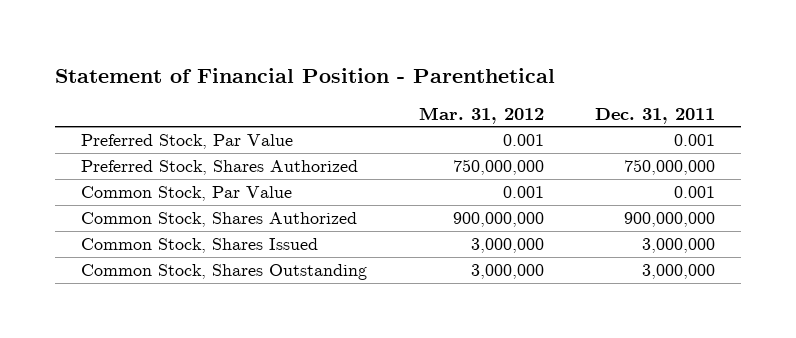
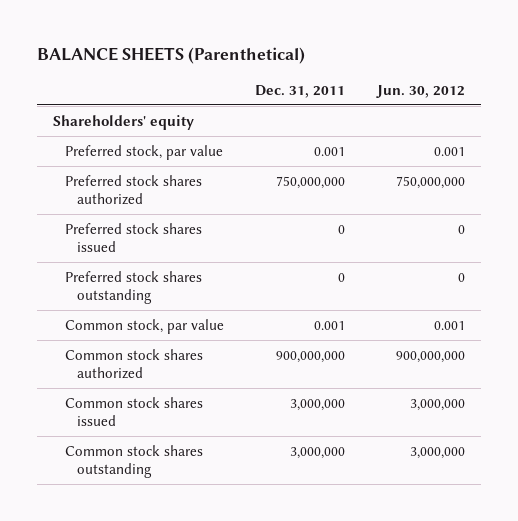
[55,67,556,83] Statement of Financial Position - Parenthetical -> [36,47,305,65] BALANCE SHEETS (Parenthetical)
[418,106,544,124] Mar. 31, 2012 -> none
none -> [375,84,465,98] Jun. 30, 2012
none -> [52,114,194,130] Shareholders' equity
[81,134,294,150] Preferred Stock, Par Value -> [64,144,223,160] Preferred stock, par value
[81,160,359,176] Preferred Stock, Shares Authorized -> [64,174,202,205] Preferred stock shares authorized
none -> [64,222,202,252] Preferred stock shares issued
none -> [64,270,202,304] Preferred stock shares outstanding
[81,186,293,202] Common Stock, Par Value -> [64,318,224,334] Common stock, par value
[81,212,358,228] Common Stock, Shares Authorized -> [64,348,203,379] Common stock shares authorized
[81,238,319,254] Common Stock, Shares Issued -> [64,396,203,426] Common stock shares issued
[81,264,368,281] Common Stock, Shares Outstanding -> [64,444,203,478] Common stock shares outstanding

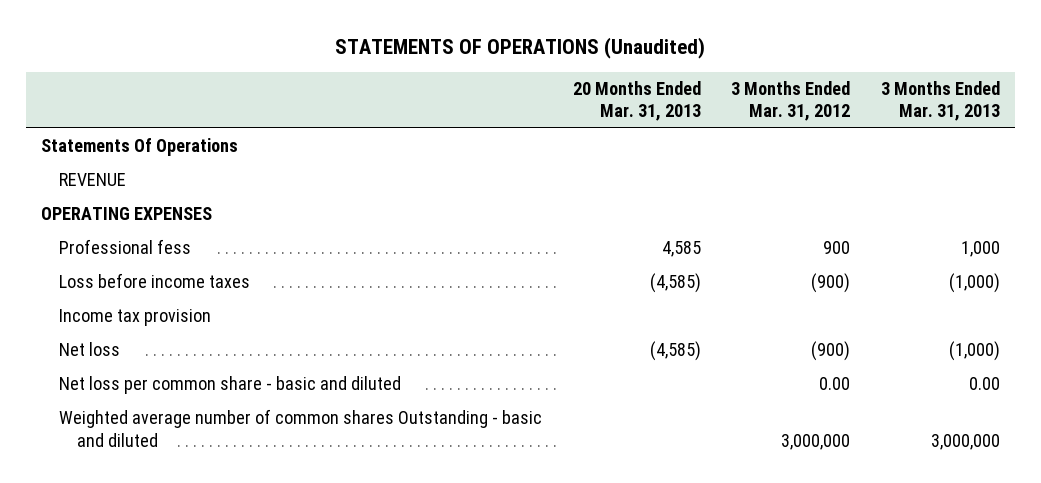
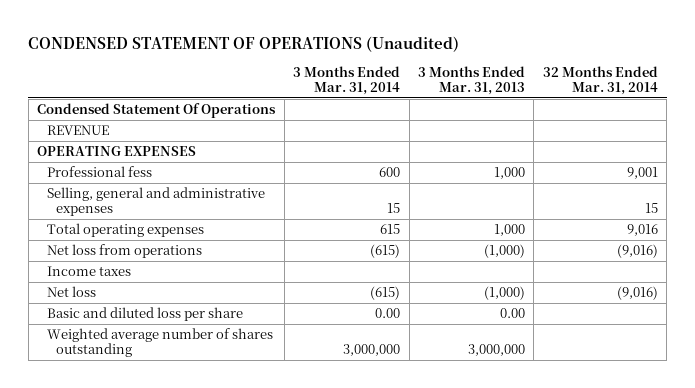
[335,36,706,59] STATEMENTS OF OPERATIONS (Unaudited) -> [28,35,460,52] CONDENSED STATEMENT OF OPERATIONS (Unaudited)
[572,80,701,122] 20 Months Ended Mar. 31, 2013 -> none
[731,80,851,122] 3 Months Ended Mar. 31, 2012 -> none
none -> [293,65,401,95] 3 Months Ended Mar. 31, 2014
none -> [542,65,658,95] 32 Months Ended Mar. 31, 2014
[41,138,239,157] Statements Of Operations -> [37,103,277,119] Condensed Statement Of Operations
none -> [46,187,265,217] Selling, general and administrative expenses
none -> [46,223,204,238] Total operating expenses
[59,273,251,289] Loss before income taxes -> [46,244,202,259] Net loss from operations
[59,309,212,327] Income tax provision -> [46,266,131,277] Income taxes
[59,376,402,395] Net loss per common share - basic and diluted -> [46,307,243,322] Basic and diluted loss per share
[59,409,543,447] Weighted average number of common shares Outstanding - basic and diluted -> [46,328,273,358] Weighted average number of shares outstanding

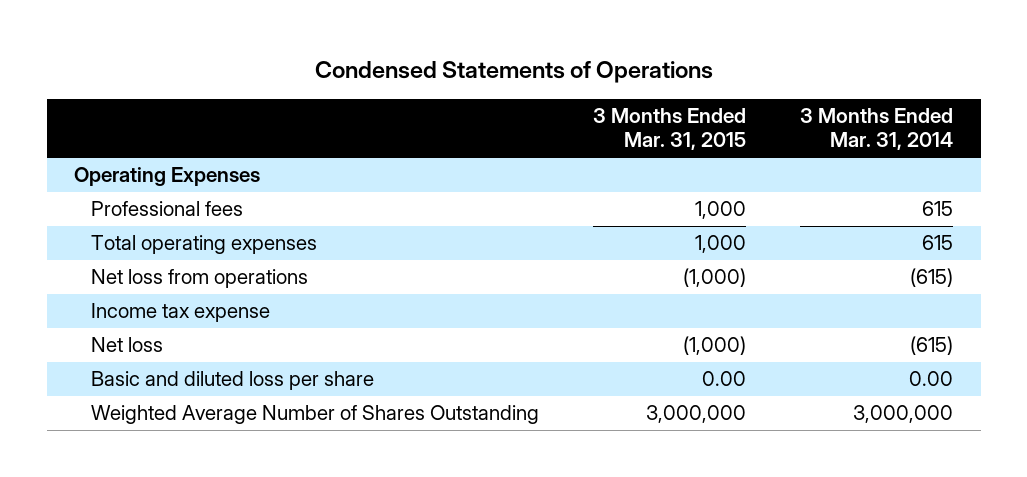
[28,35,460,52] CONDENSED STATEMENT OF OPERATIONS (Unaudited) -> [314,61,713,84] Condensed Statements of Operations
[417,65,525,95] 3 Months Ended Mar. 31, 2013 -> none
[542,65,658,95] 32 Months Ended Mar. 31, 2014 -> none
none -> [592,108,746,151] 3 Months Ended Mar. 31, 2015
[37,103,277,119] Condensed Statement Of Operations -> none
[46,125,109,136] REVENUE -> none
[46,187,265,217] Selling, general and administrative expenses -> none
[37,146,197,157] OPERATING EXPENSES -> [73,167,260,187] Operating Expenses
[46,166,152,178] Professional fess -> [90,201,243,217] Professional fees
[379,167,401,178] 600 -> [922,201,954,217] 615
[46,266,131,277] Income taxes -> [90,303,270,323] Income tax expense
[46,328,273,358] Weighted average number of shares outstanding -> [90,405,539,425] Weighted Average Number of Shares Outstanding

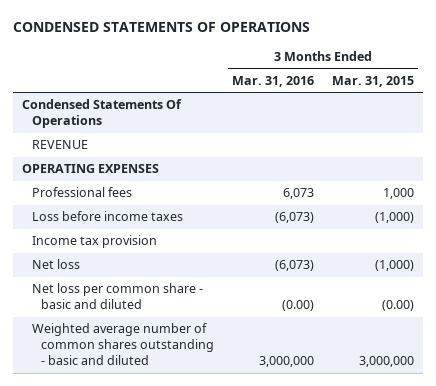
[314,61,713,84] Condensed Statements of Operations -> [12,21,310,32] CONDENSED STATEMENTS OF OPERATIONS
[800,108,954,151] 3 Months Ended Mar. 31, 2014 -> none
none -> [232,75,315,87] Mar. 31, 2016
none -> [21,99,182,129] Condensed Statements Of Operations
none -> [31,140,88,150] REVENUE
[73,167,260,187] Operating Expenses -> [21,164,159,174] OPERATING EXPENSES
[90,235,317,255] Total operating expenses -> none
[90,269,308,289] Net loss from operations -> [31,211,183,222] Loss before income taxes
[90,303,270,323] Income tax expense -> [31,235,157,249] Income tax provision
[90,371,374,391] Basic and diluted loss per share -> [31,283,203,310] Net loss per common share - basic and diluted
[701,371,746,387] 0.00 -> [381,300,414,312] (0.00)
[90,405,539,425] Weighted Average Number of Shares Outstanding -> [31,323,215,366] Weighted average number of common shares outstanding - basic and diluted

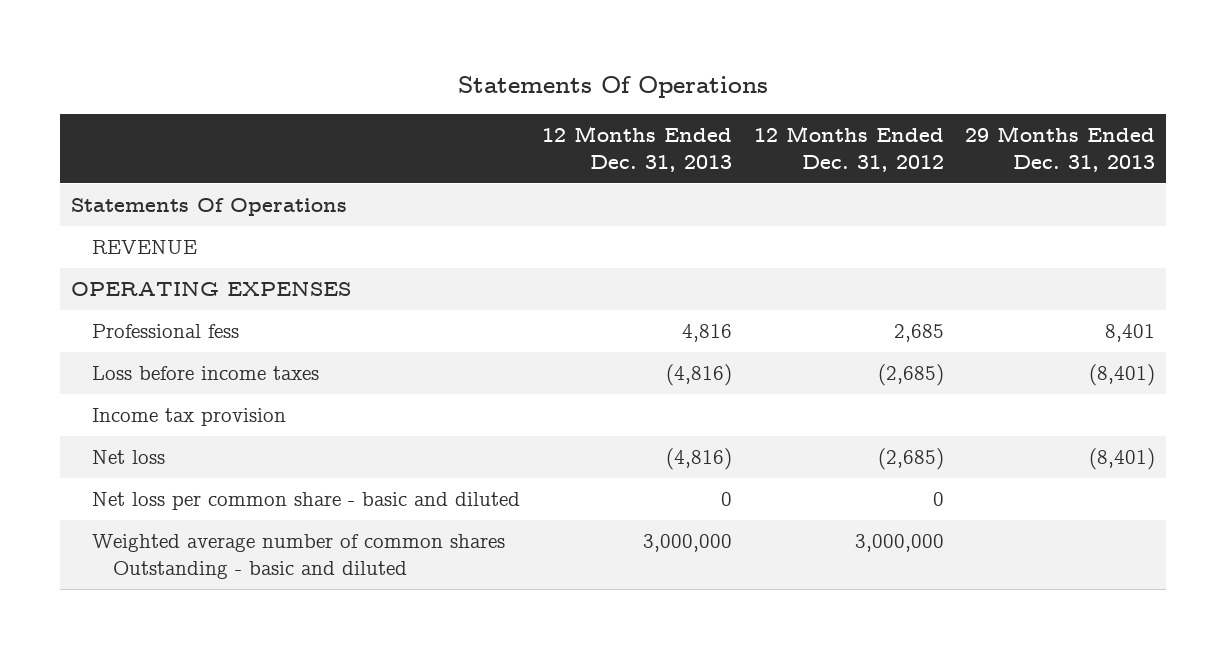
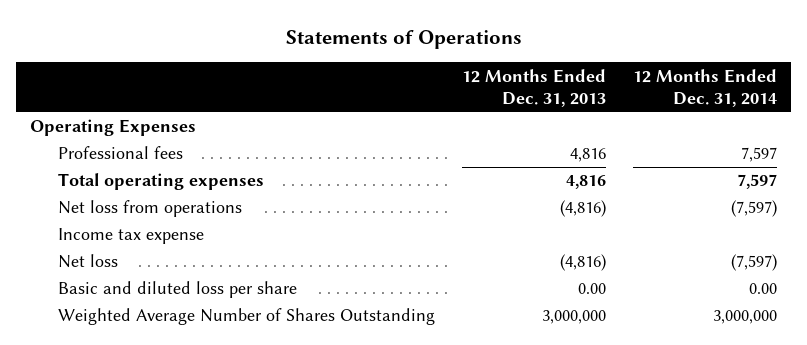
[458,75,769,98] Statements Of Operations -> [285,30,522,50] Statements of Operations
[753,126,944,172] 12 Months Ended Dec. 31, 2012 -> none
[965,126,1156,172] 29 Months Ended Dec. 31, 2013 -> none
none -> [633,68,778,107] 12 Months Ended Dec. 31, 2014
[71,198,348,217] Statements Of Operations -> none
[91,240,197,255] REVENUE -> none
[71,281,352,297] OPERATING EXPENSES -> [30,119,197,137] Operating Expenses
[91,324,239,339] Professional fess -> [57,146,183,160] Professional fees
none -> [57,173,264,191] Total operating expenses
[91,366,319,381] Loss before income taxes -> [57,200,242,218] Net loss from operations
[91,408,286,427] Income tax provision -> [57,228,204,245] Income tax expense
[91,492,520,511] Net loss per common share - basic and diluted -> [57,281,297,299] Basic and diluted loss per share
[720,492,732,507] 0 -> [577,283,606,295] 0.00
[91,534,505,580] Weighted average number of common shares Outstanding - basic and diluted -> [57,308,435,326] Weighted Average Number of Shares Outstanding

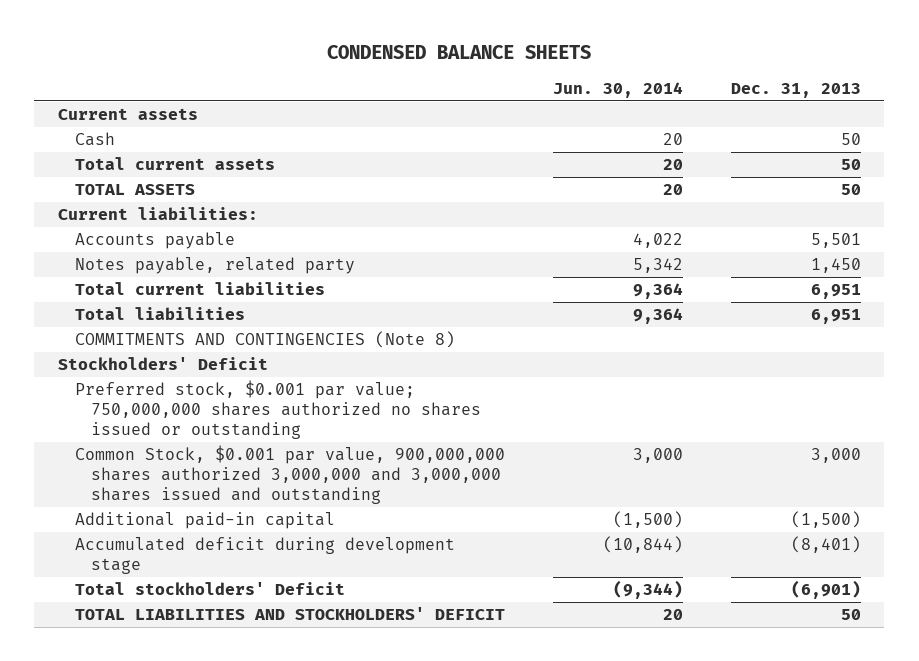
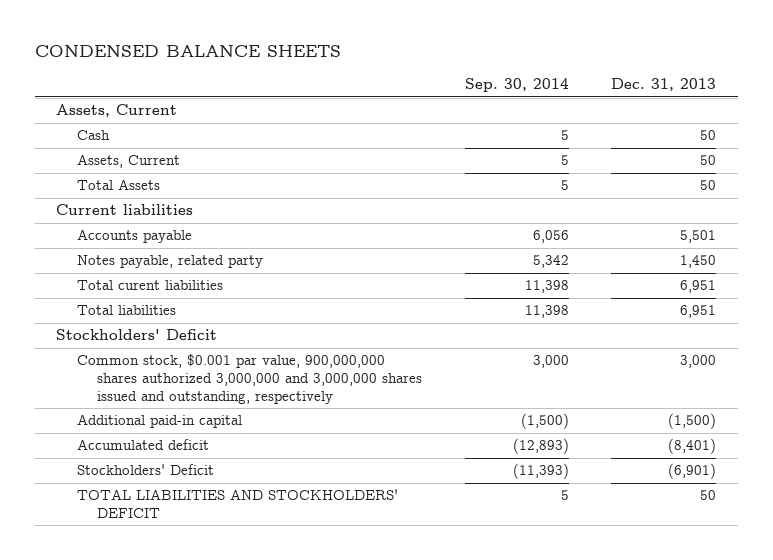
[552,81,683,98] Jun. 30, 2014 -> none
none -> [464,78,569,93] Sep. 30, 2014
[58,108,199,121] Current assets -> [56,104,178,118] Assets, Current
[74,157,275,171] Total current assets -> [76,154,180,169] Assets, Current
[74,184,195,196] TOTAL ASSETS -> [76,179,160,191] Total Assets
[58,207,259,221] Current liabilities: -> [56,204,194,216] Current liabilities
[74,282,325,296] Total current liabilities -> [76,280,223,291] Total curent liabilities
[74,331,455,349] COMMITMENTS AND CONTINGENCIES (Note 8) -> none
[74,380,482,440] Preferred stock, $0.001 par value; 750,000,000 shares authorized no shares issued or outstanding -> none
[74,445,505,505] Common Stock, $0.001 par value, 900,000,000 shares authorized 3,000,000 and 3,000,000 shares issued and outstanding -> [76,354,422,404] Common stock, $0.001 par value, 900,000,000 shares authorized 3,000,000 and 3,000,000 shares issued and outstanding, respectively
[74,537,455,575] Accumulated deficit during development stage -> [76,439,209,451] Accumulated deficit
[74,582,345,596] Total stockholders' Deficit -> [76,464,214,476] Stockholders' Deficit

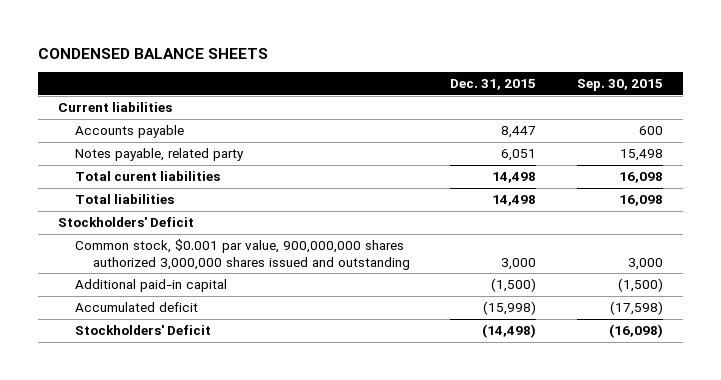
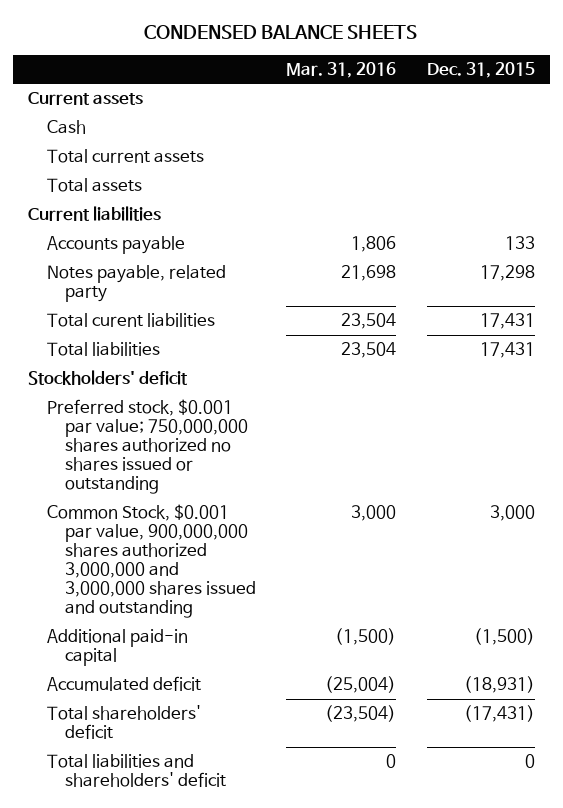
[576,79,663,92] Sep. 30, 2015 -> none
none -> [286,62,397,79] Mar. 31, 2016
none -> [28,92,144,106] Current assets
none -> [46,120,86,135] Cash
none -> [46,149,204,164] Total current assets
none -> [46,178,142,193] Total assets
[501,126,537,139] 8,447 -> [504,236,535,251] 133
[501,149,537,162] 6,051 -> [479,265,535,282] 17,298
[492,172,537,184] 14,498 -> [479,313,535,330] 17,431
[492,195,537,207] 14,498 -> [479,342,535,359] 17,431
[57,217,194,228] Stockholders' Deficit -> [28,370,189,386] Stockholders' deficit
none -> [46,399,249,495] Preferred stock, $0.001 par value; 750,000,000 shares authorized no shares issued or outstanding
[75,239,410,270] Common stock, $0.001 par value, 900,000,000 shares authorized 3,000,000 shares issued and outstanding -> [46,504,257,619] Common Stock, $0.001 par value, 900,000,000 shares authorized 3,000,000 and 3,000,000 shares issued and outstanding
[483,301,537,316] (15,998) -> [463,676,535,694] (18,931)
[75,325,212,336] Stockholders' Deficit -> [46,705,201,740] Total shareholders' deficit
[482,324,537,339] (14,498) -> [463,705,535,723] (17,431)
none -> [46,754,227,788] Total liabilities and shareholders' deficit

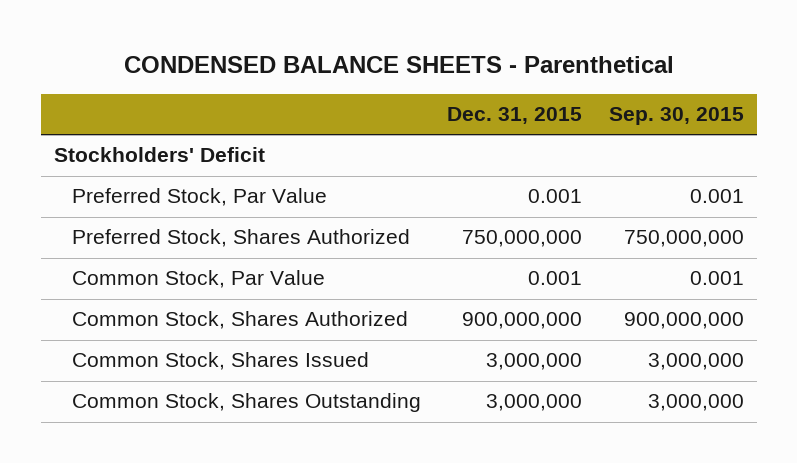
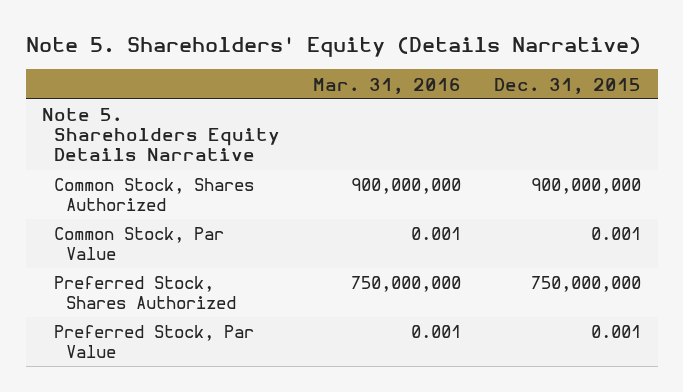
[123,55,674,73] CONDENSED BALANCE SHEETS - Parenthetical -> [25,37,641,58] Note 5. Shareholders' Equity (Details Narrative)
[608,107,744,126] Sep. 30, 2015 -> none
none -> [313,77,462,94] Mar. 31, 2016
[53,147,265,163] Stockholders' Deficit -> none
none -> [42,108,281,162] Note 5. Shareholders Equity Details Narrative
[72,352,370,371] Common Stock, Shares Issued -> none
[72,393,422,413] Common Stock, Shares Outstanding -> none
[72,270,326,289] Common Stock, Par Value -> [54,227,225,261] Common Stock, Par Value
[72,229,411,248] Preferred Stock, Shares Authorized -> [54,276,237,310] Preferred Stock, Shares Authorized
[72,188,328,207] Preferred Stock, Par Value -> [54,325,255,359] Preferred Stock, Par Value

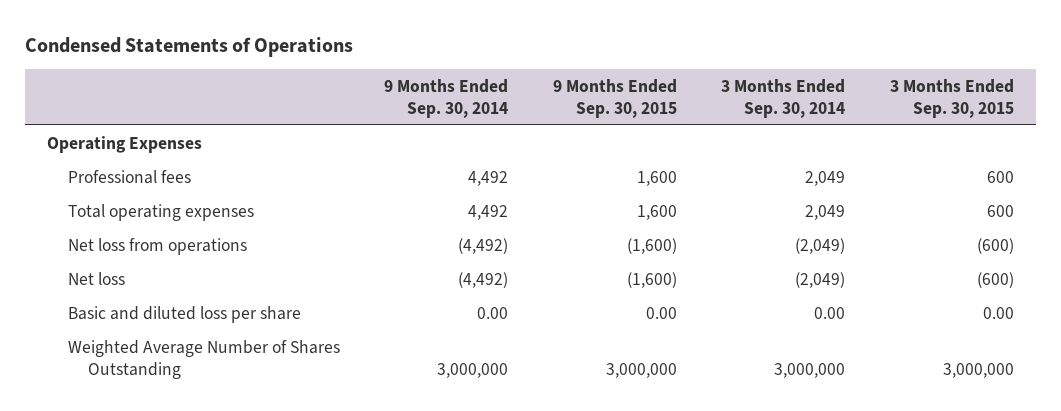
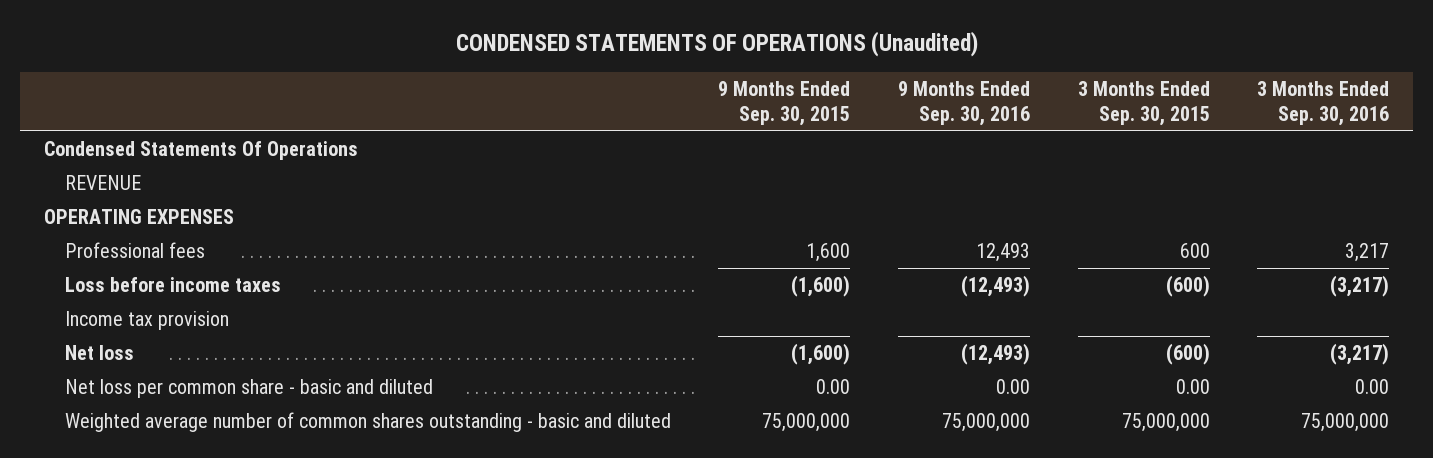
[24,36,353,57] Condensed Statements of Operations -> [455,31,978,58] CONDENSED STATEMENTS OF OPERATIONS (Unaudited)
[384,78,509,118] 9 Months Ended Sep. 30, 2014 -> none
[721,78,846,118] 3 Months Ended Sep. 30, 2014 -> none
none -> [898,80,1031,126] 9 Months Ended Sep. 30, 2016
none -> [1257,80,1390,126] 3 Months Ended Sep. 30, 2016
none -> [43,141,358,161] Condensed Statements Of Operations
none -> [64,175,141,191] REVENUE
[47,135,203,153] Operating Expenses -> [43,209,234,225] OPERATING EXPENSES
[67,203,254,221] Total operating expenses -> none
[67,237,247,255] Net loss from operations -> [64,277,281,293] Loss before income taxes
none -> [64,311,229,331] Income tax provision
[67,305,301,323] Basic and diluted loss per share -> [64,379,433,399] Net loss per common share - basic and diluted
[67,339,340,379] Weighted Average Number of Shares Outstanding -> [64,412,671,433] Weighted average number of common shares outstanding - basic and diluted
[605,362,677,378] 3,000,000 -> [762,413,851,433] 75,000,000
[942,362,1014,378] 3,000,000 -> [1121,413,1210,433] 75,000,000

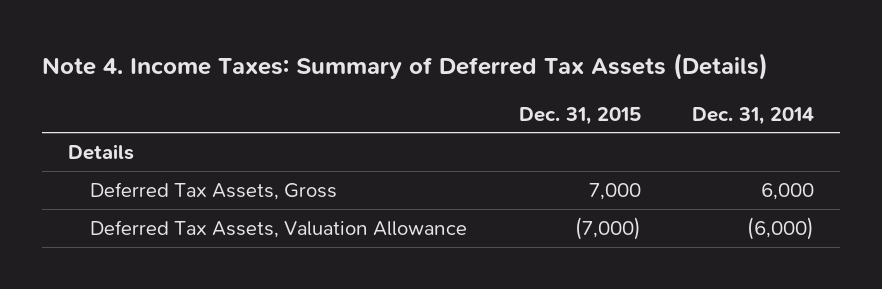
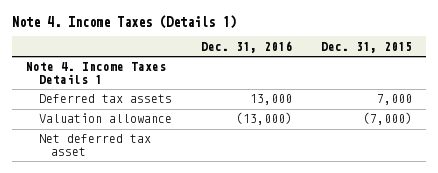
[41,53,768,81] Note 4. Income Taxes: Summary of Deferred Tax Assets (Details) -> [11,14,236,29] Note 4. Income Taxes (Details 1)
[692,106,815,125] Dec. 31, 2014 -> none
none -> [200,40,292,53] Dec. 31, 2016
[67,143,134,160] Details -> none
none -> [26,62,167,84] Note 4. Income Taxes Details 1
[90,181,338,200] Deferred Tax Assets, Gross -> [38,94,172,104] Deferred tax assets
[90,219,468,238] Deferred Tax Assets, Valuation Allowance -> [38,113,172,124] Valuation allowance
none -> [38,134,151,156] Net deferred tax asset

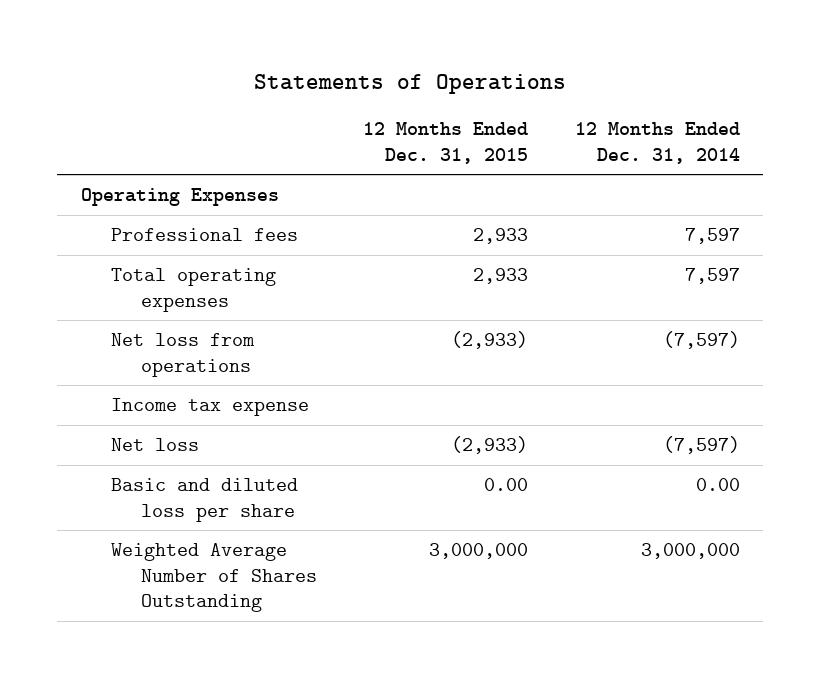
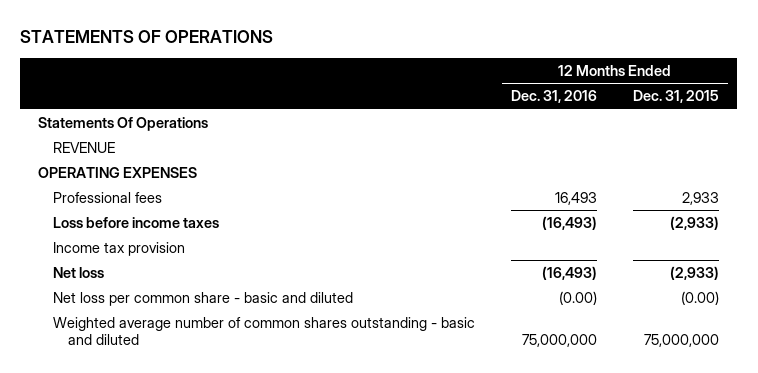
[254,73,567,94] Statements of Operations -> [20,30,274,44] STATEMENTS OF OPERATIONS
[574,122,740,164] 12 Months Ended Dec. 31, 2014 -> none
none -> [511,90,598,104] Dec. 31, 2016
none -> [38,117,209,132] Statements Of Operations
none -> [53,142,116,154] REVENUE
[80,188,279,207] Operating Expenses -> [38,167,198,179] OPERATING EXPENSES
[110,268,276,312] Total operating expenses -> none
[110,333,255,377] Net loss from operations -> [53,217,220,229] Loss before income taxes
[110,398,309,417] Income tax expense -> [53,242,186,257] Income tax provision
[110,478,298,522] Basic and diluted loss per share -> [53,292,354,307] Net loss per common share - basic and diluted
[484,478,529,492] 0.00 -> [681,291,720,306] (0.00)
[110,543,318,612] Weighted Average Number of Shares Outstanding -> [53,317,476,346] Weighted average number of common shares outstanding - basic and diluted
[429,543,529,560] 3,000,000 -> [644,334,720,348] 75,000,000

